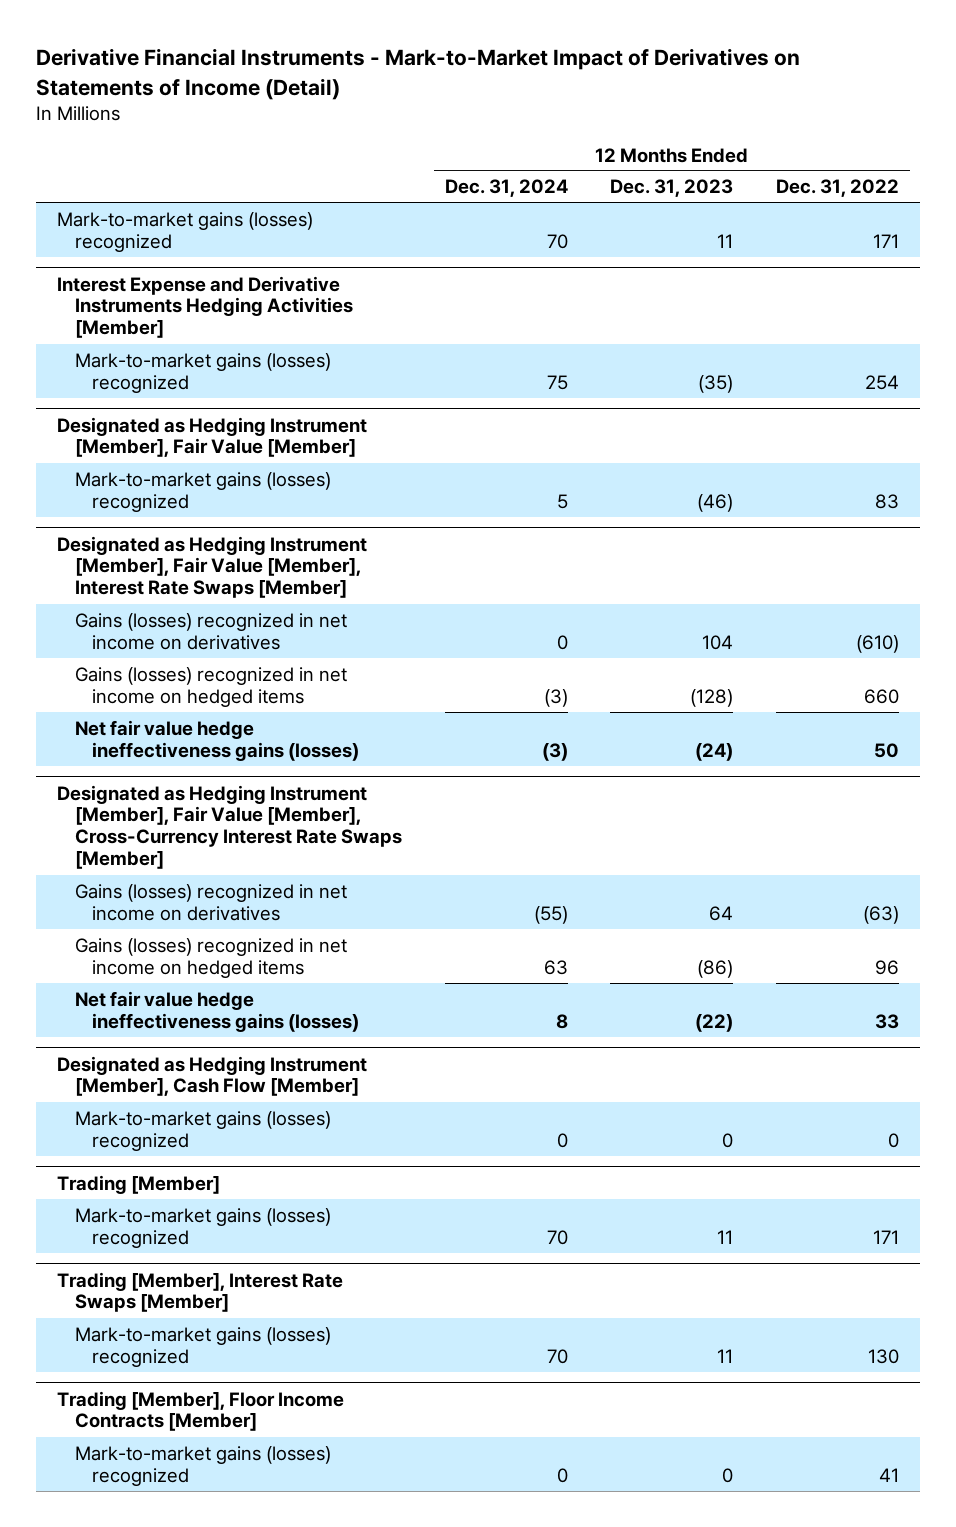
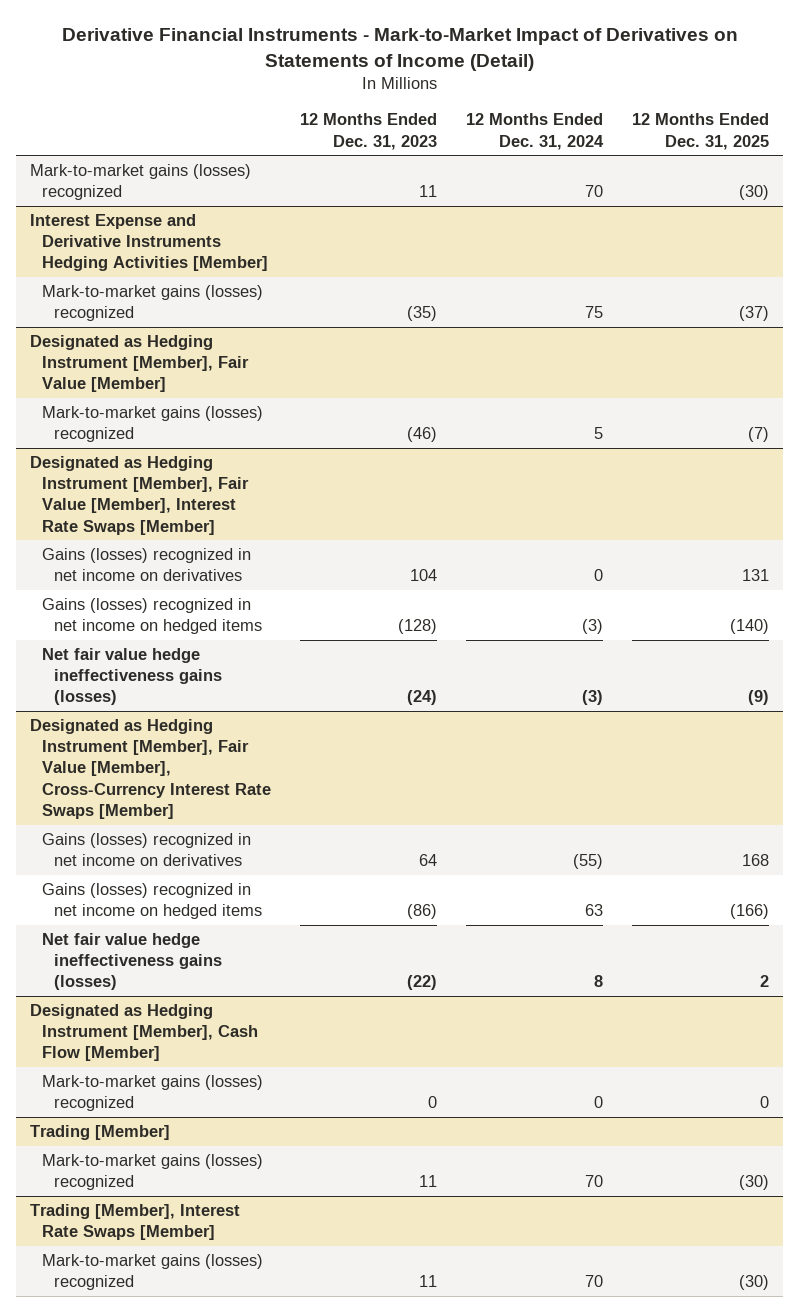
[776,179,900,198] Dec. 31, 2022 -> none
none -> [631,113,769,150] 12 Months Ended Dec. 31, 2025
[57,1390,345,1432] Trading [Member], Floor Income Contracts [Member] -> none
[74,1445,331,1486] Mark-to-market gains (losses) recognized -> none

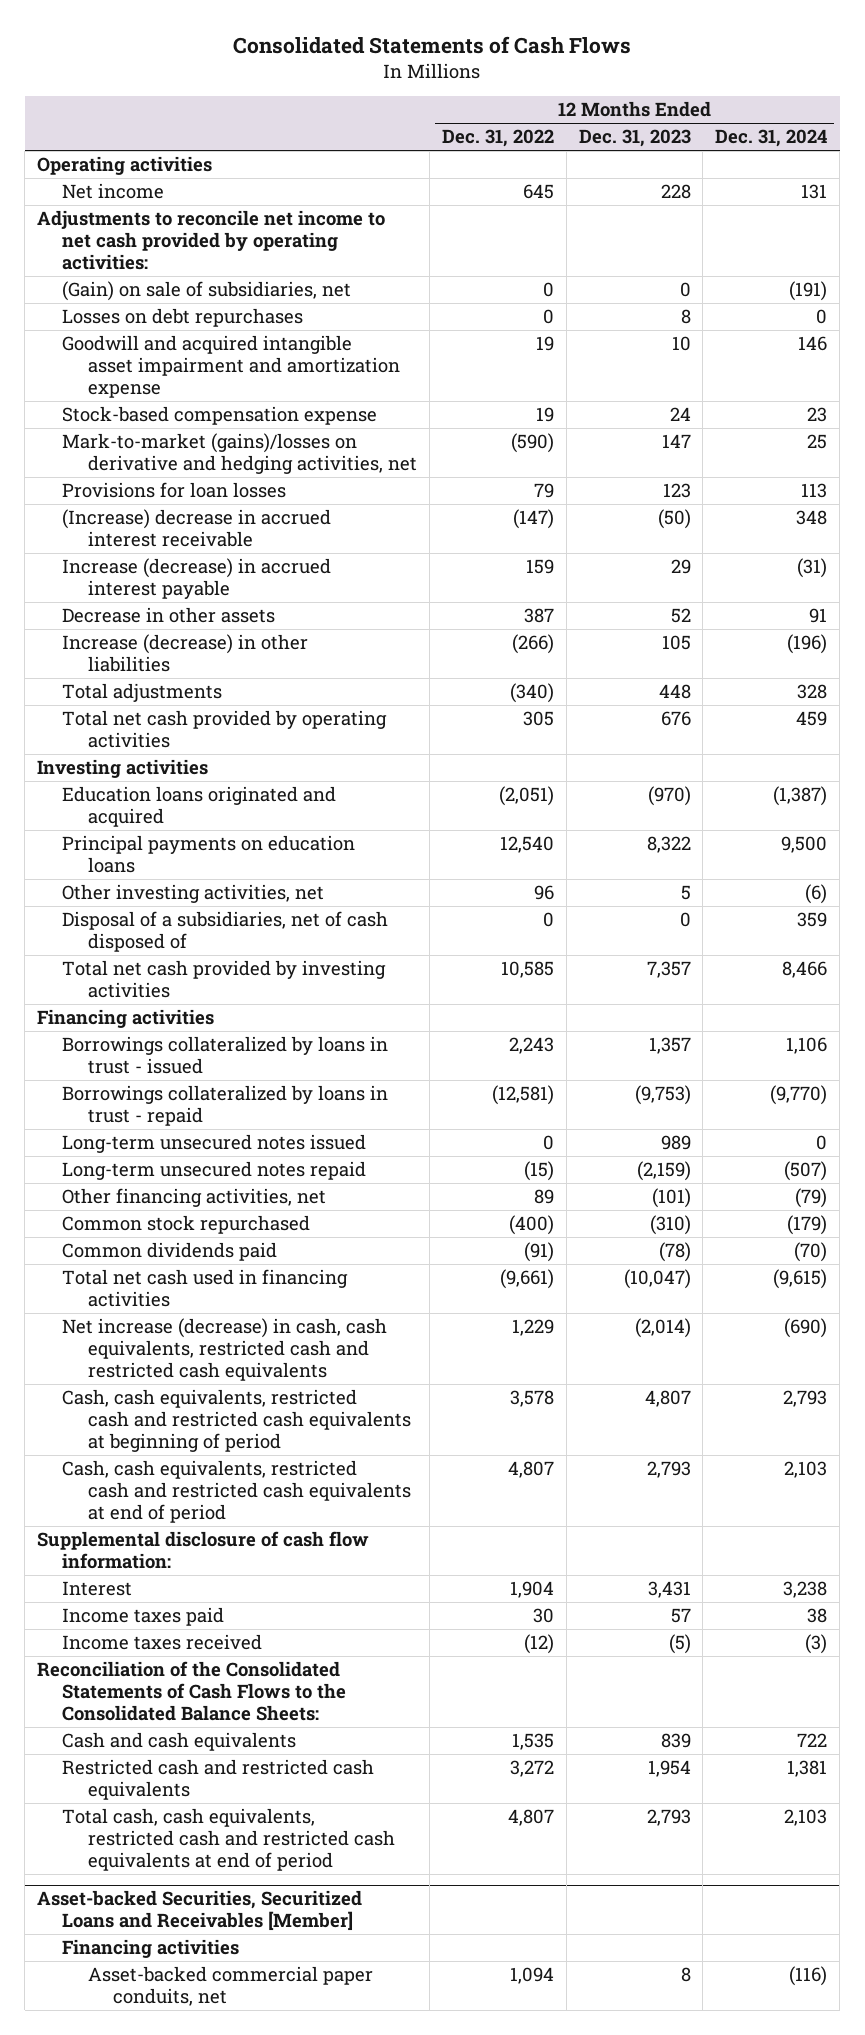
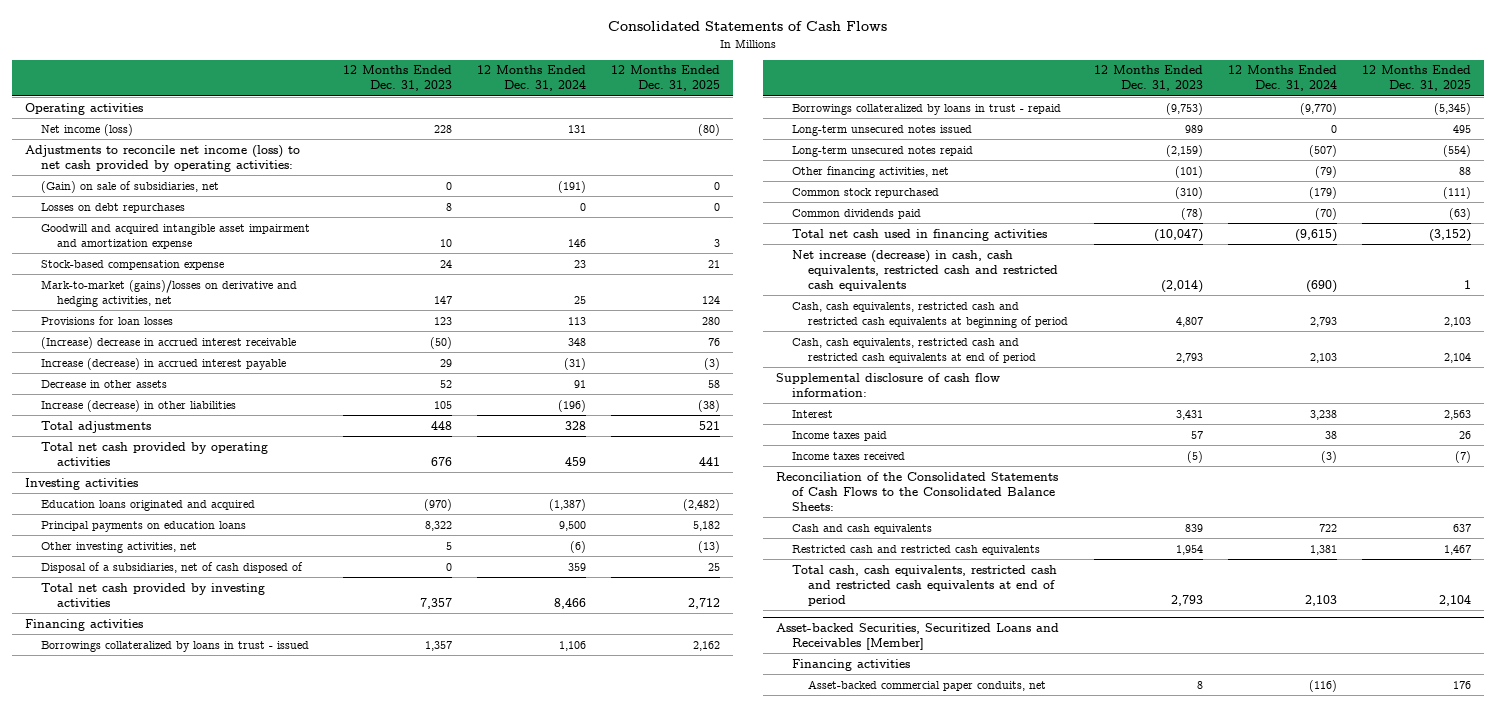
[441,129,554,148] Dec. 31, 2022 -> none
none -> [611,65,721,92] 12 Months Ended Dec. 31, 2025
[62,183,165,200] Net income -> [41,123,134,136] Net income (loss)
[37,210,386,271] Adjustments to reconcile net income to net cash provided by operating activities: -> [25,144,301,172] Adjustments to reconcile net income (loss) to net cash provided by operating activities:

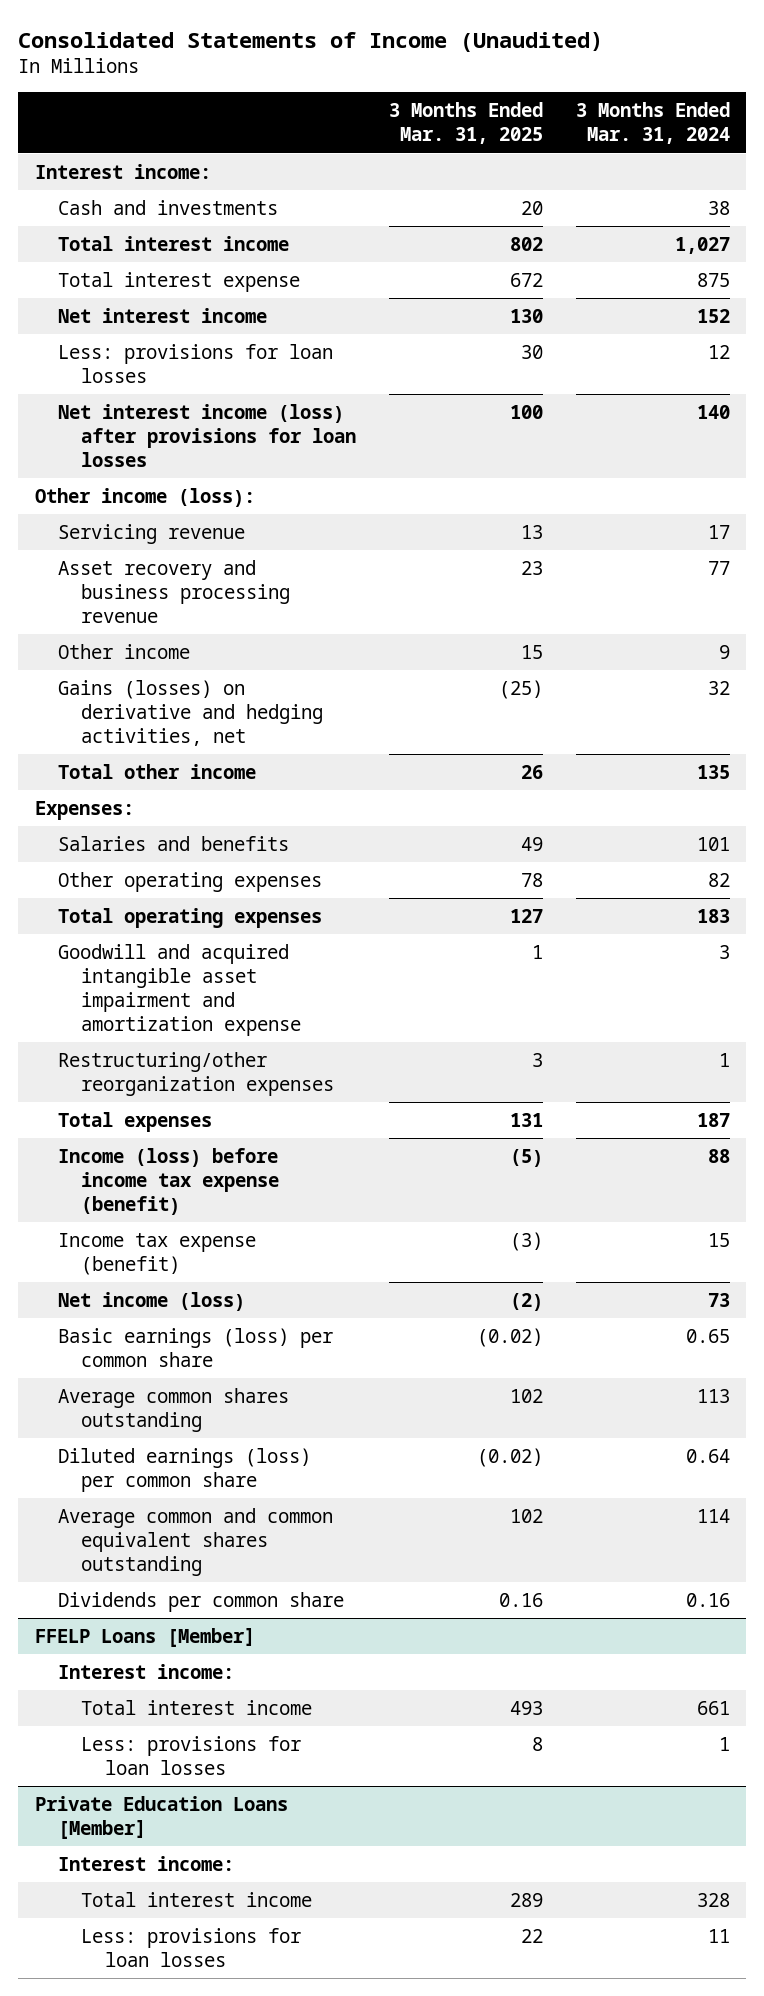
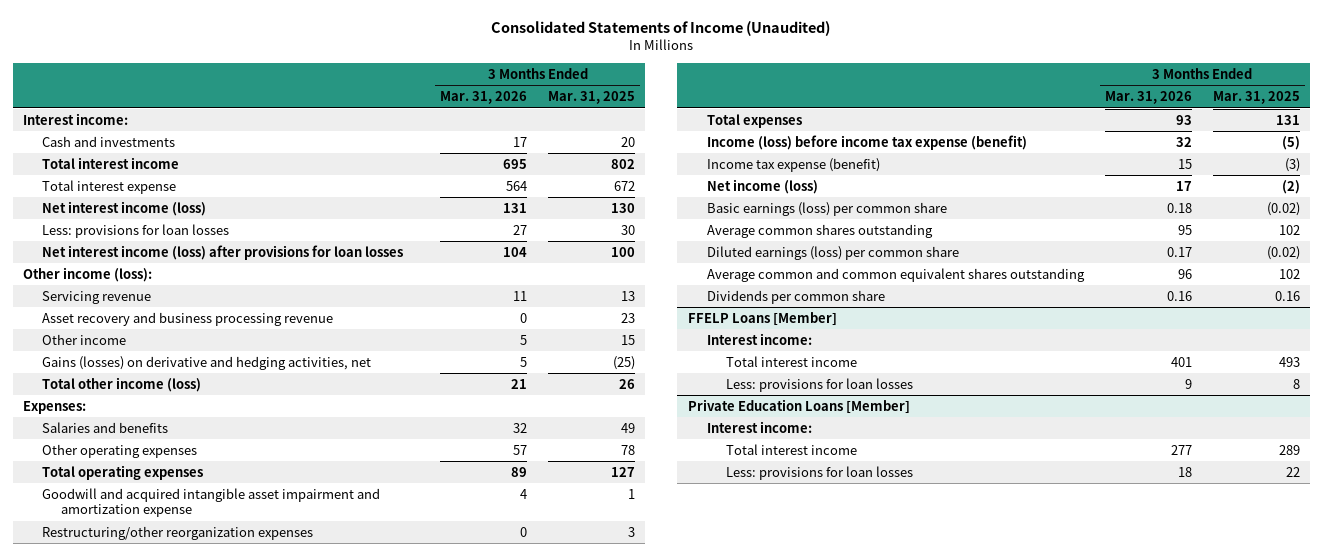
[575,102,730,145] 3 Months Ended Mar. 31, 2024 -> none
none -> [440,91,528,105] Mar. 31, 2026
[57,308,267,324] Net interest income -> [42,200,207,216] Net interest income (loss)
[57,764,256,780] Total other income -> [42,376,202,392] Total other income (loss)

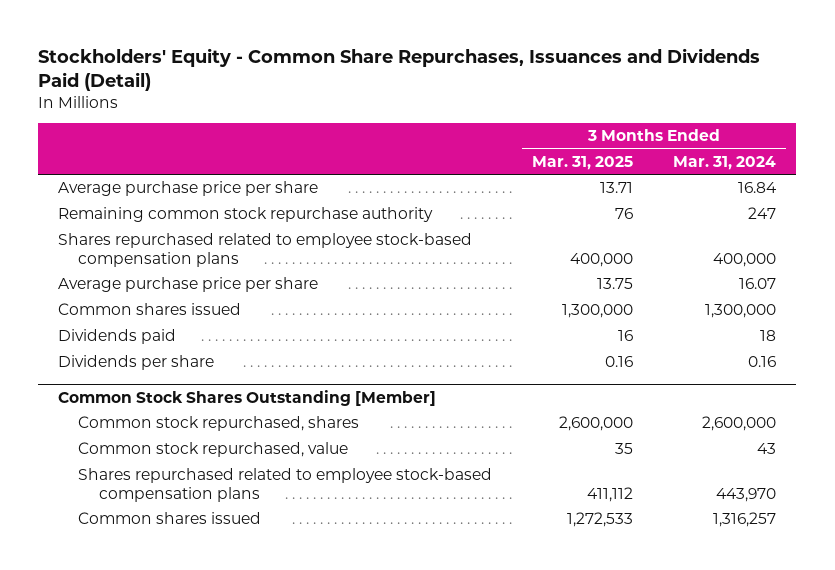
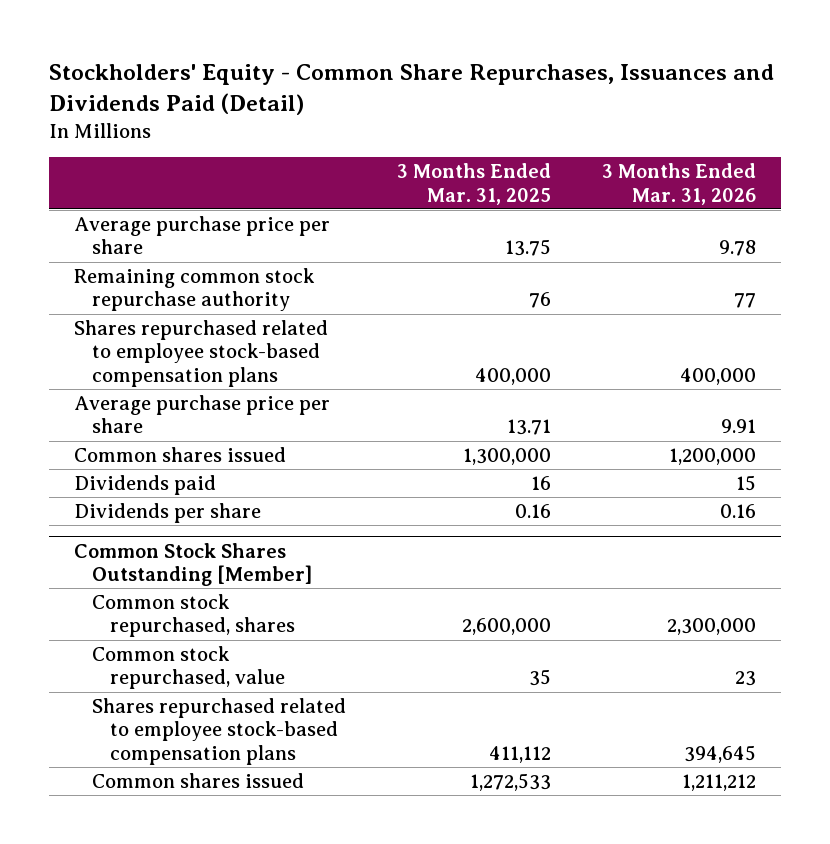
[673,156,777,171] Mar. 31, 2024 -> none
none -> [601,163,756,205] 3 Months Ended Mar. 31, 2026
[58,277,319,293] Average purchase price per share -> [74,215,331,255] Average purchase price per share
[58,181,319,197] Average purchase price per share -> [74,394,331,434] Average purchase price per share

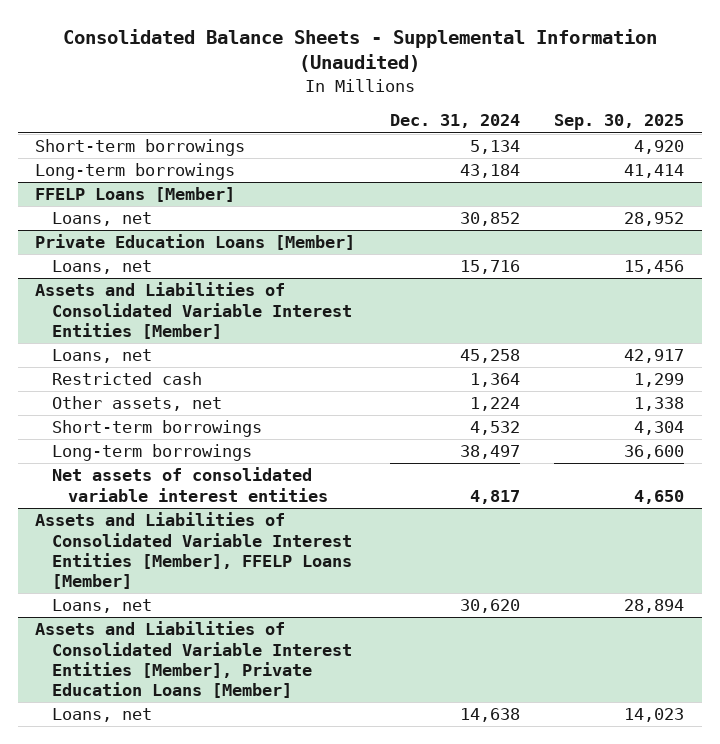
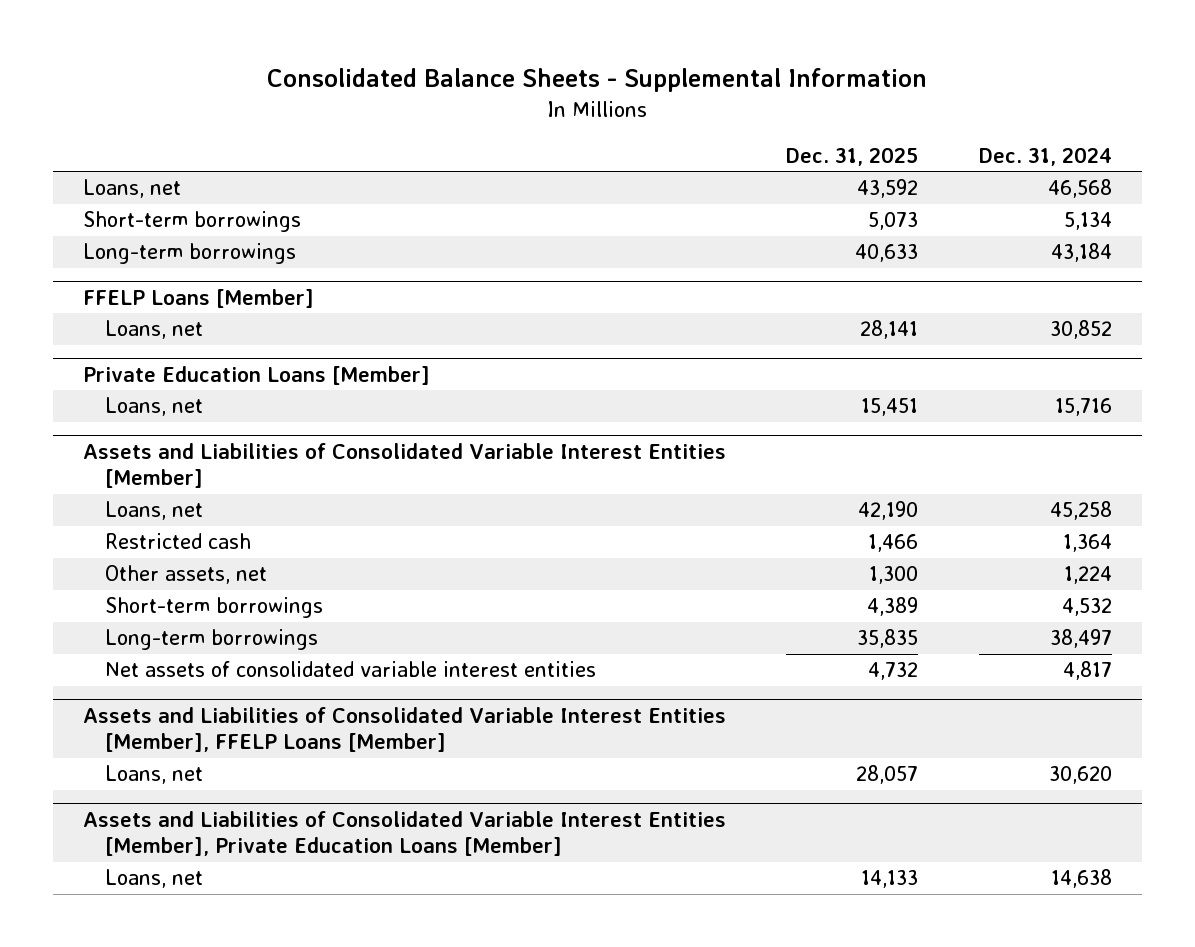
[62,28,657,73] Consolidated Balance Sheets - Supplemental Information (Unaudited) -> [267,68,928,93] Consolidated Balance Sheets - Supplemental Information
[554,114,685,131] Sep. 30, 2025 -> none
none -> [786,146,919,166] Dec. 31, 2025
none -> [83,179,182,199] Loans, net

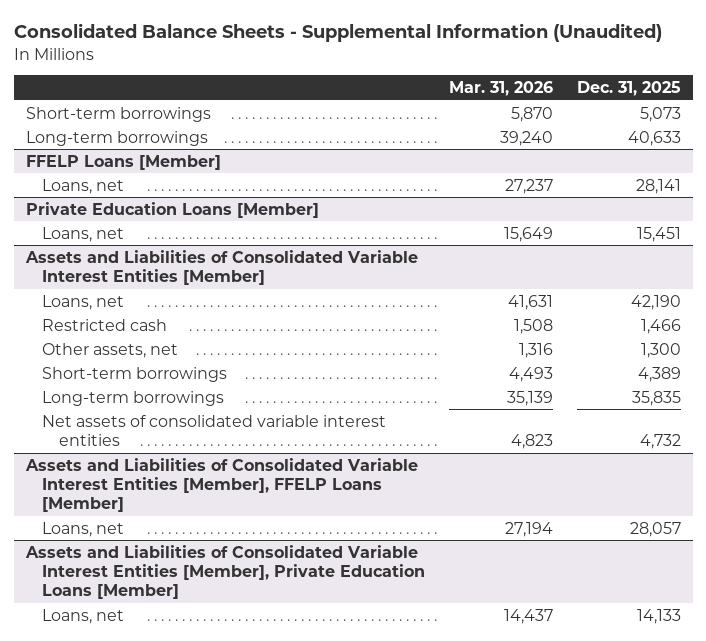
[267,68,928,93] Consolidated Balance Sheets - Supplemental Information -> [13,23,662,43] Consolidated Balance Sheets - Supplemental Information (Unaudited)
[978,146,1112,166] Dec. 31, 2024 -> none
none -> [449,81,554,97] Mar. 31, 2026
[83,179,182,199] Loans, net -> none

